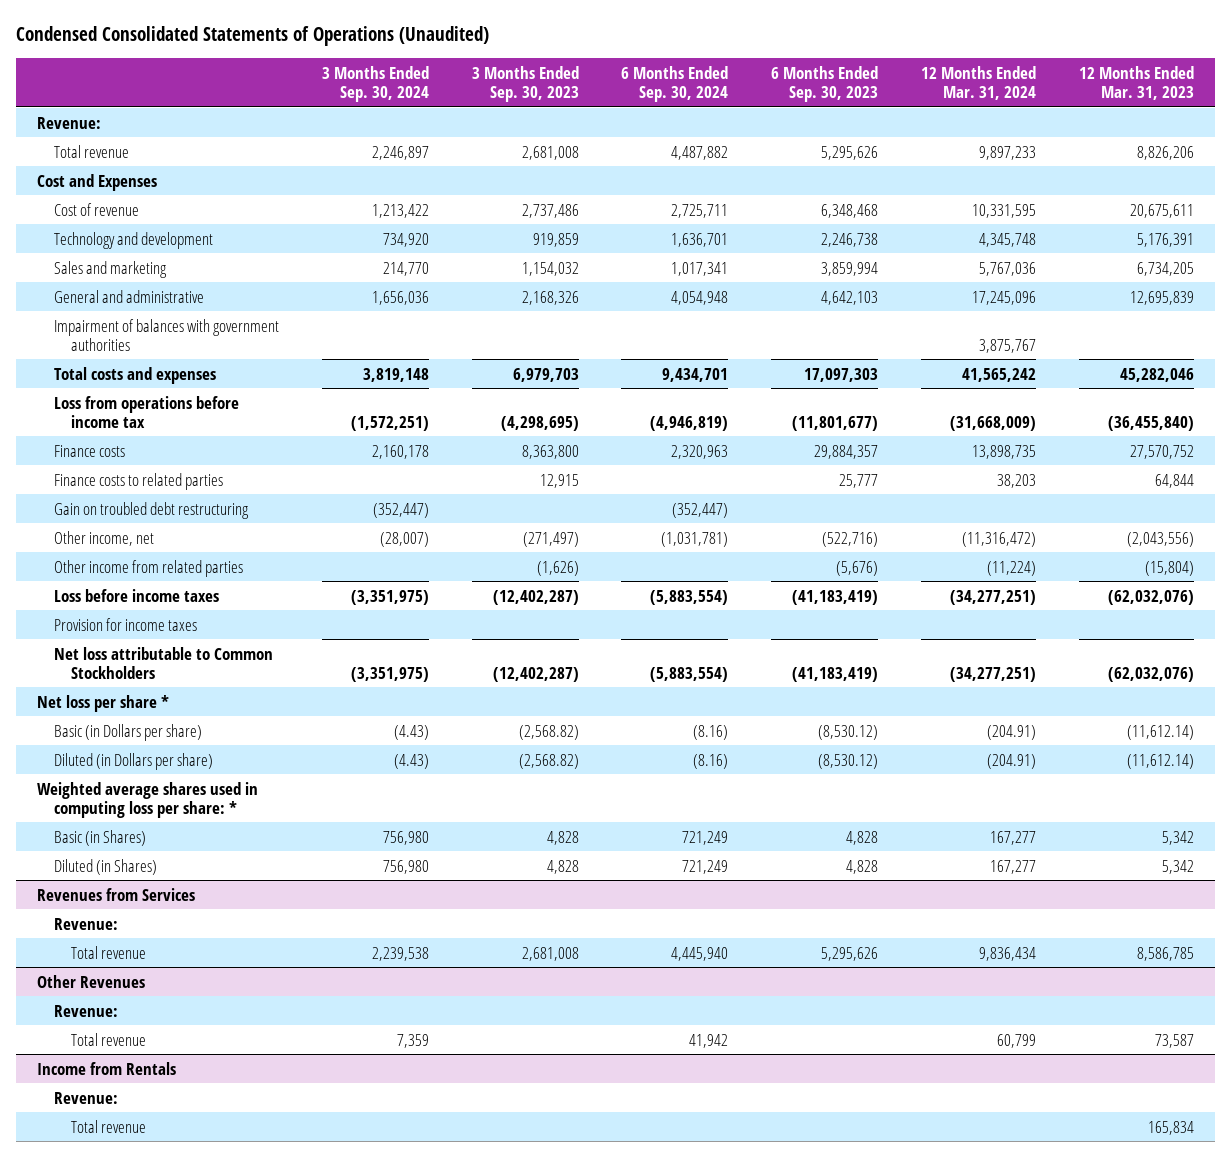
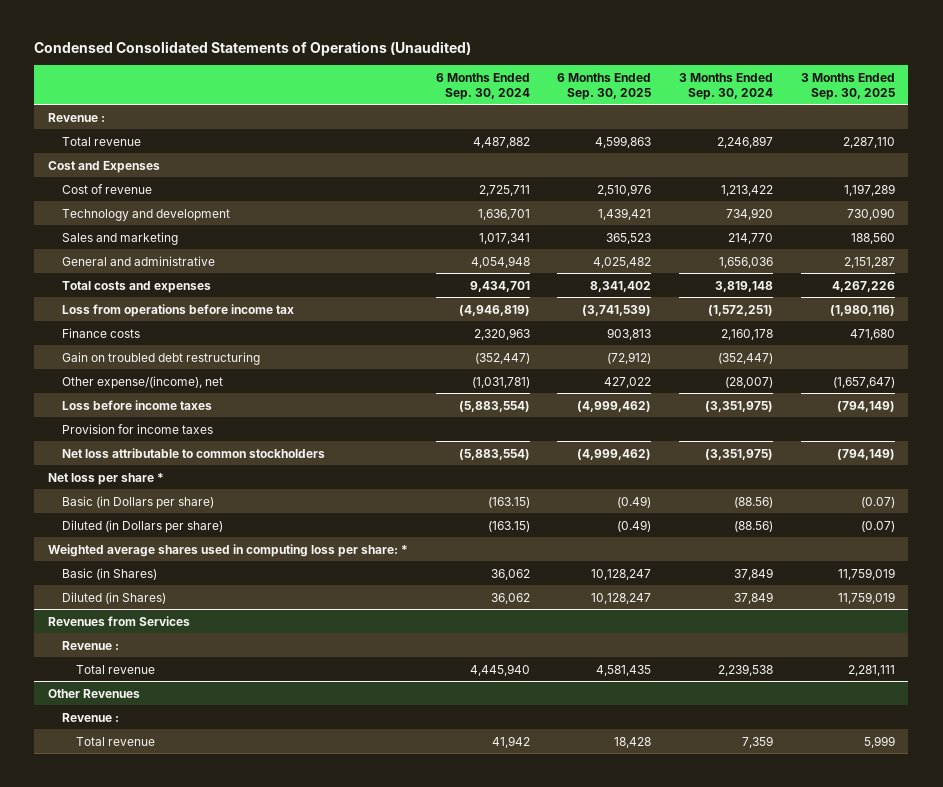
[471,65,579,102] 3 Months Ended Sep. 30, 2023 -> none
[771,65,879,102] 6 Months Ended Sep. 30, 2023 -> none
[920,65,1036,100] 12 Months Ended Mar. 31, 2024 -> none
[1078,65,1194,100] 12 Months Ended Mar. 31, 2023 -> none
none -> [557,72,652,100] 6 Months Ended Sep. 30, 2025
none -> [800,72,895,100] 3 Months Ended Sep. 30, 2025
[36,116,101,129] Revenue: -> [47,112,105,122] Revenue :
[53,318,279,351] Impairment of balances with government authorities -> none
[53,472,223,490] Finance costs to related parties -> none
[53,559,243,577] Other income from related parties -> none
[53,530,154,546] Other income, net -> [61,375,223,389] Other expense/(income), net
[53,646,273,679] Net loss attributable to Common Stockholders -> [61,447,325,458] Net loss attributable to common stockholders
[393,724,429,740] (4.43) -> [733,496,773,508] (88.56)
[693,724,729,740] (8.16) -> [487,496,530,508] (163.15)
[393,753,429,769] (4.43) -> [733,520,773,532] (88.56)
[693,753,729,769] (8.16) -> [487,520,530,532] (163.15)
[382,830,429,845] 756,980 -> [733,567,773,580] 37,849
[682,830,729,845] 721,249 -> [490,568,530,580] 36,062
[382,859,429,874] 756,980 -> [733,591,773,604] 37,849
[682,859,729,874] 721,249 -> [490,592,530,604] 36,062
[53,917,118,930] Revenue: -> [61,640,119,650] Revenue :
[53,1004,118,1017] Revenue: -> [61,712,119,722] Revenue :
[36,1061,176,1075] Income from Rentals -> none
[53,1091,118,1104] Revenue: -> none
[71,1119,147,1133] Total revenue -> none

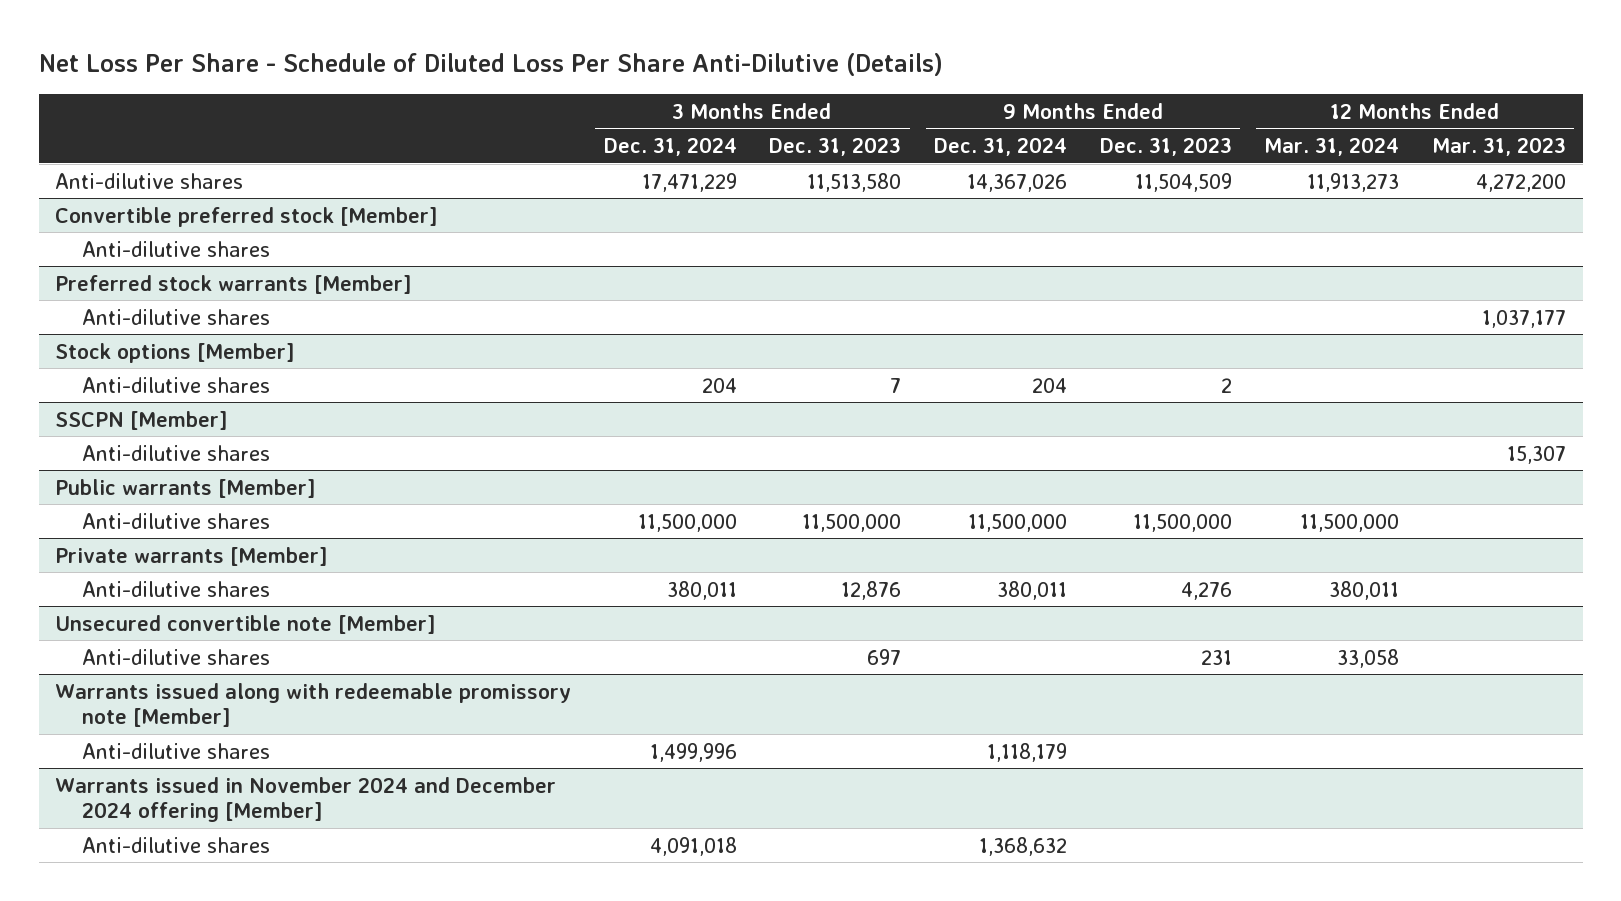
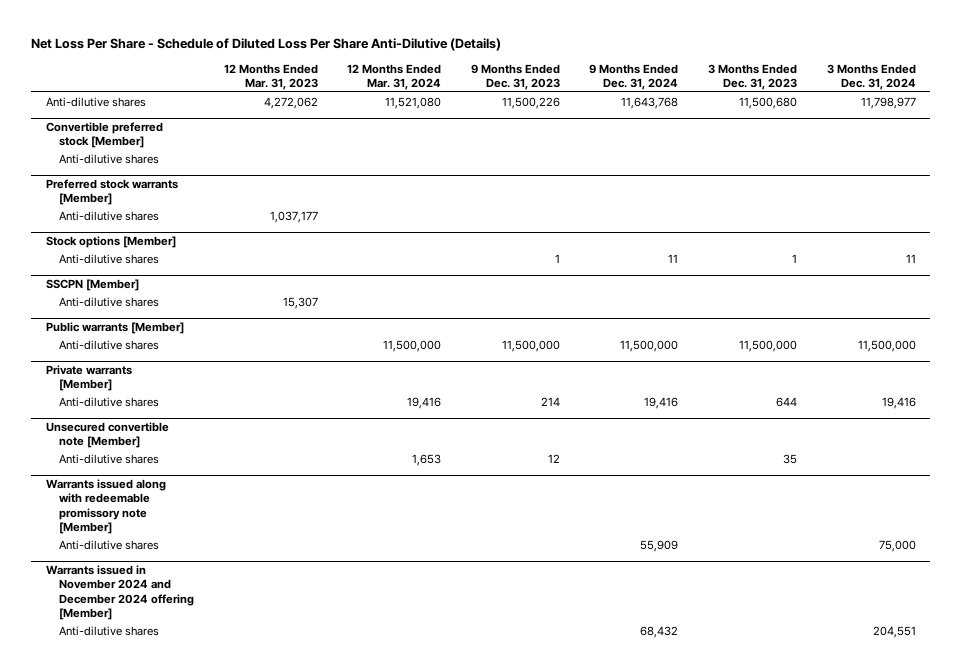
[641,172,737,192] 17,471,229 -> [860,96,916,109] 11,798,977
[807,172,902,192] 11,513,580 -> [738,96,797,109] 11,500,680
[967,173,1068,192] 14,367,026 -> [621,96,679,109] 11,643,768
[1134,172,1232,192] 11,504,509 -> [501,96,560,109] 11,500,226
[1307,172,1400,192] 11,913,273 -> [385,96,442,109] 11,521,080
[1476,173,1567,192] 4,272,200 -> [263,96,318,109] 4,272,062
[701,377,737,393] 204 -> [905,253,916,263] 11
[890,377,902,393] 7 -> [791,253,797,263] 1
[1032,377,1068,393] 204 -> [668,253,679,263] 11
[1220,377,1232,393] 2 -> [554,253,560,263] 1
[666,580,737,600] 380,011 -> [881,396,916,409] 19,416
[841,580,902,600] 12,876 -> [775,396,797,407] 644
[997,580,1068,600] 380,011 -> [644,396,679,409] 19,416
[1180,581,1232,600] 4,276 -> [540,396,560,406] 214
[1329,580,1400,600] 380,011 -> [407,396,442,409] 19,416
[867,648,902,665] 697 -> [782,453,797,464] 35
[1200,649,1232,665] 231 -> [547,453,560,463] 12
[1337,648,1400,668] 33,058 -> [412,453,442,466] 1,653
[649,742,737,762] 1,499,996 -> [878,539,916,552] 75,000
[987,742,1068,762] 1,118,179 -> [640,539,679,552] 55,909
[649,836,737,856] 4,091,018 -> [872,625,916,638] 204,551
[979,836,1068,856] 1,368,632 -> [640,625,679,638] 68,432

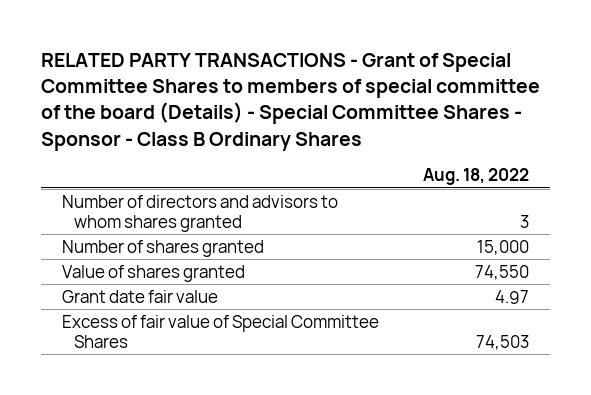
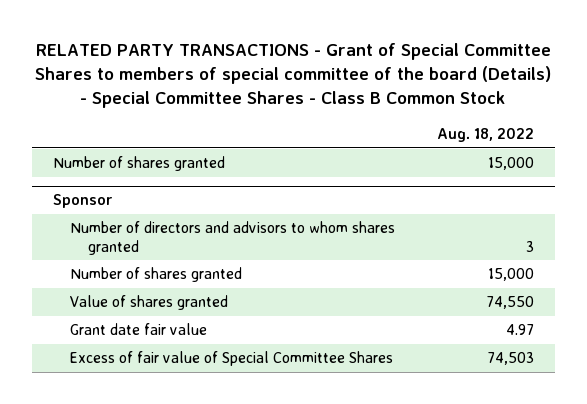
[40,52,540,151] RELATED PARTY TRANSACTIONS - Grant of Special Committee Shares to members of special committee of the board (Details) - Special Committee Shares - Sponsor - Class B Ordinary Shares -> [35,42,552,109] RELATED PARTY TRANSACTIONS - Grant of Special Committee Shares to members of special committee of the board (Details) - Special Committee Shares - Class B Common Stock
none -> [52,156,225,172] Number of shares granted
none -> [52,194,113,209] Sponsor

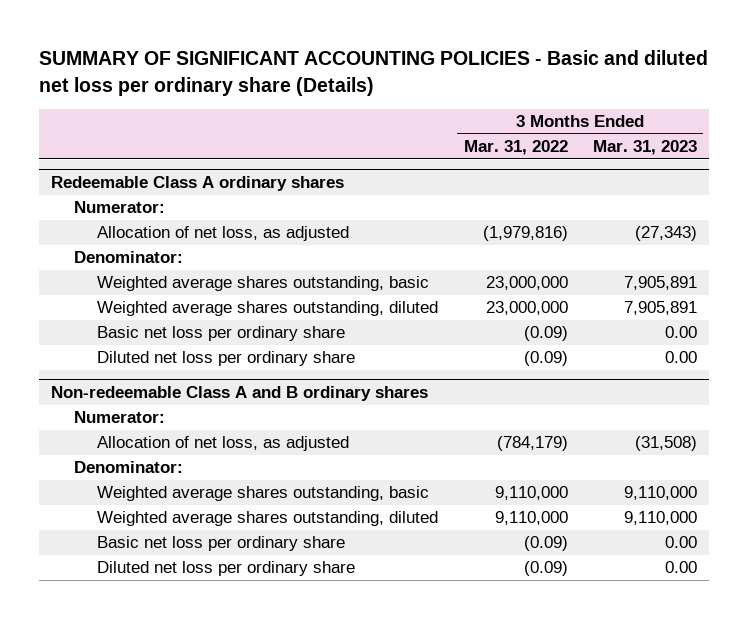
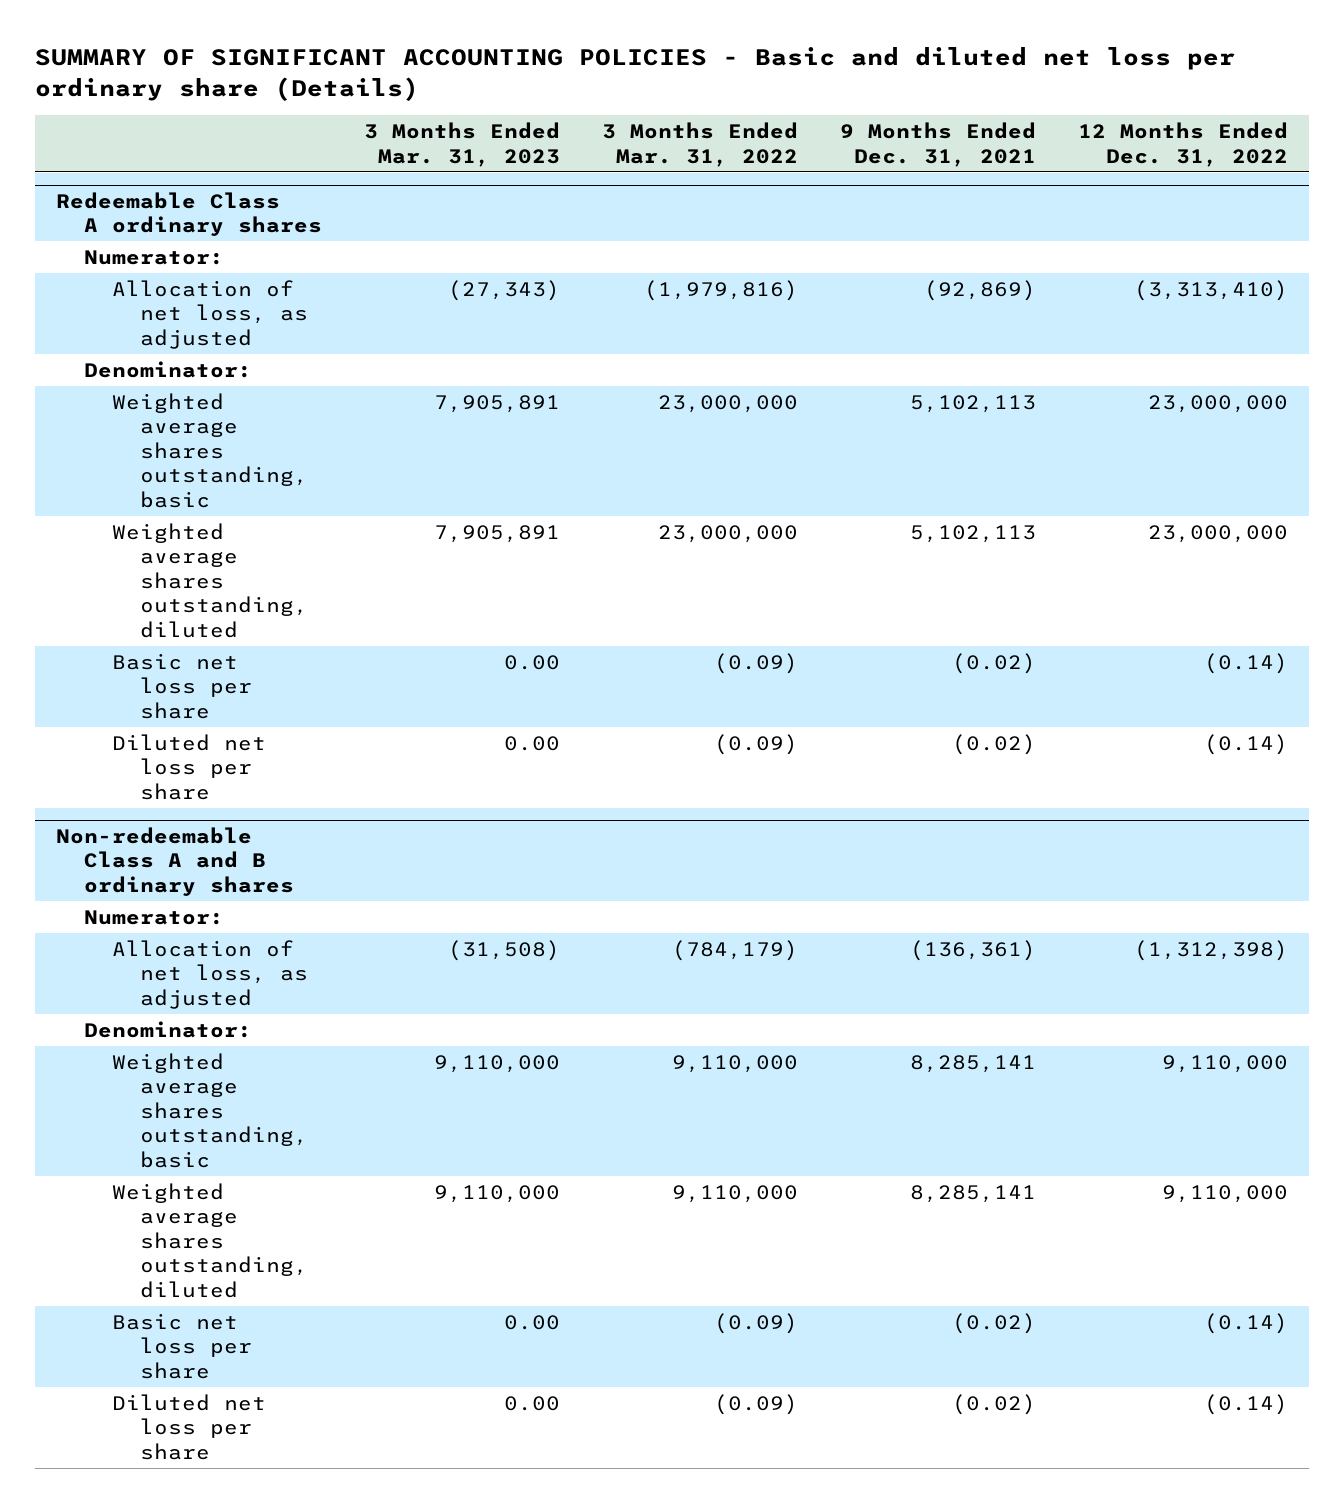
none -> [839,122,1036,167] 9 Months Ended Dec. 31, 2021
none -> [1077,122,1288,167] 12 Months Ended Dec. 31, 2022
[97,326,346,342] Basic net loss per ordinary share -> [111,652,253,719] Basic net loss per share
[97,351,356,367] Diluted net loss per ordinary share -> [111,733,266,800] Diluted net loss per share
[97,536,346,552] Basic net loss per ordinary share -> [111,1312,253,1379] Basic net loss per share
[97,561,356,577] Diluted net loss per ordinary share -> [111,1393,266,1460] Diluted net loss per share

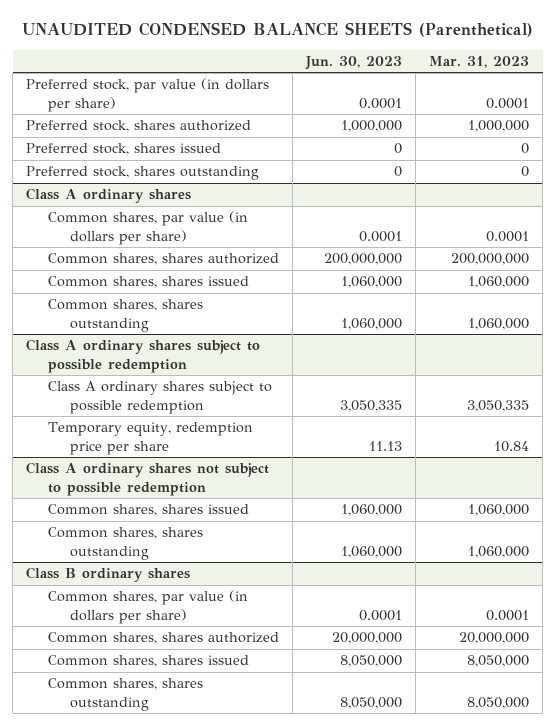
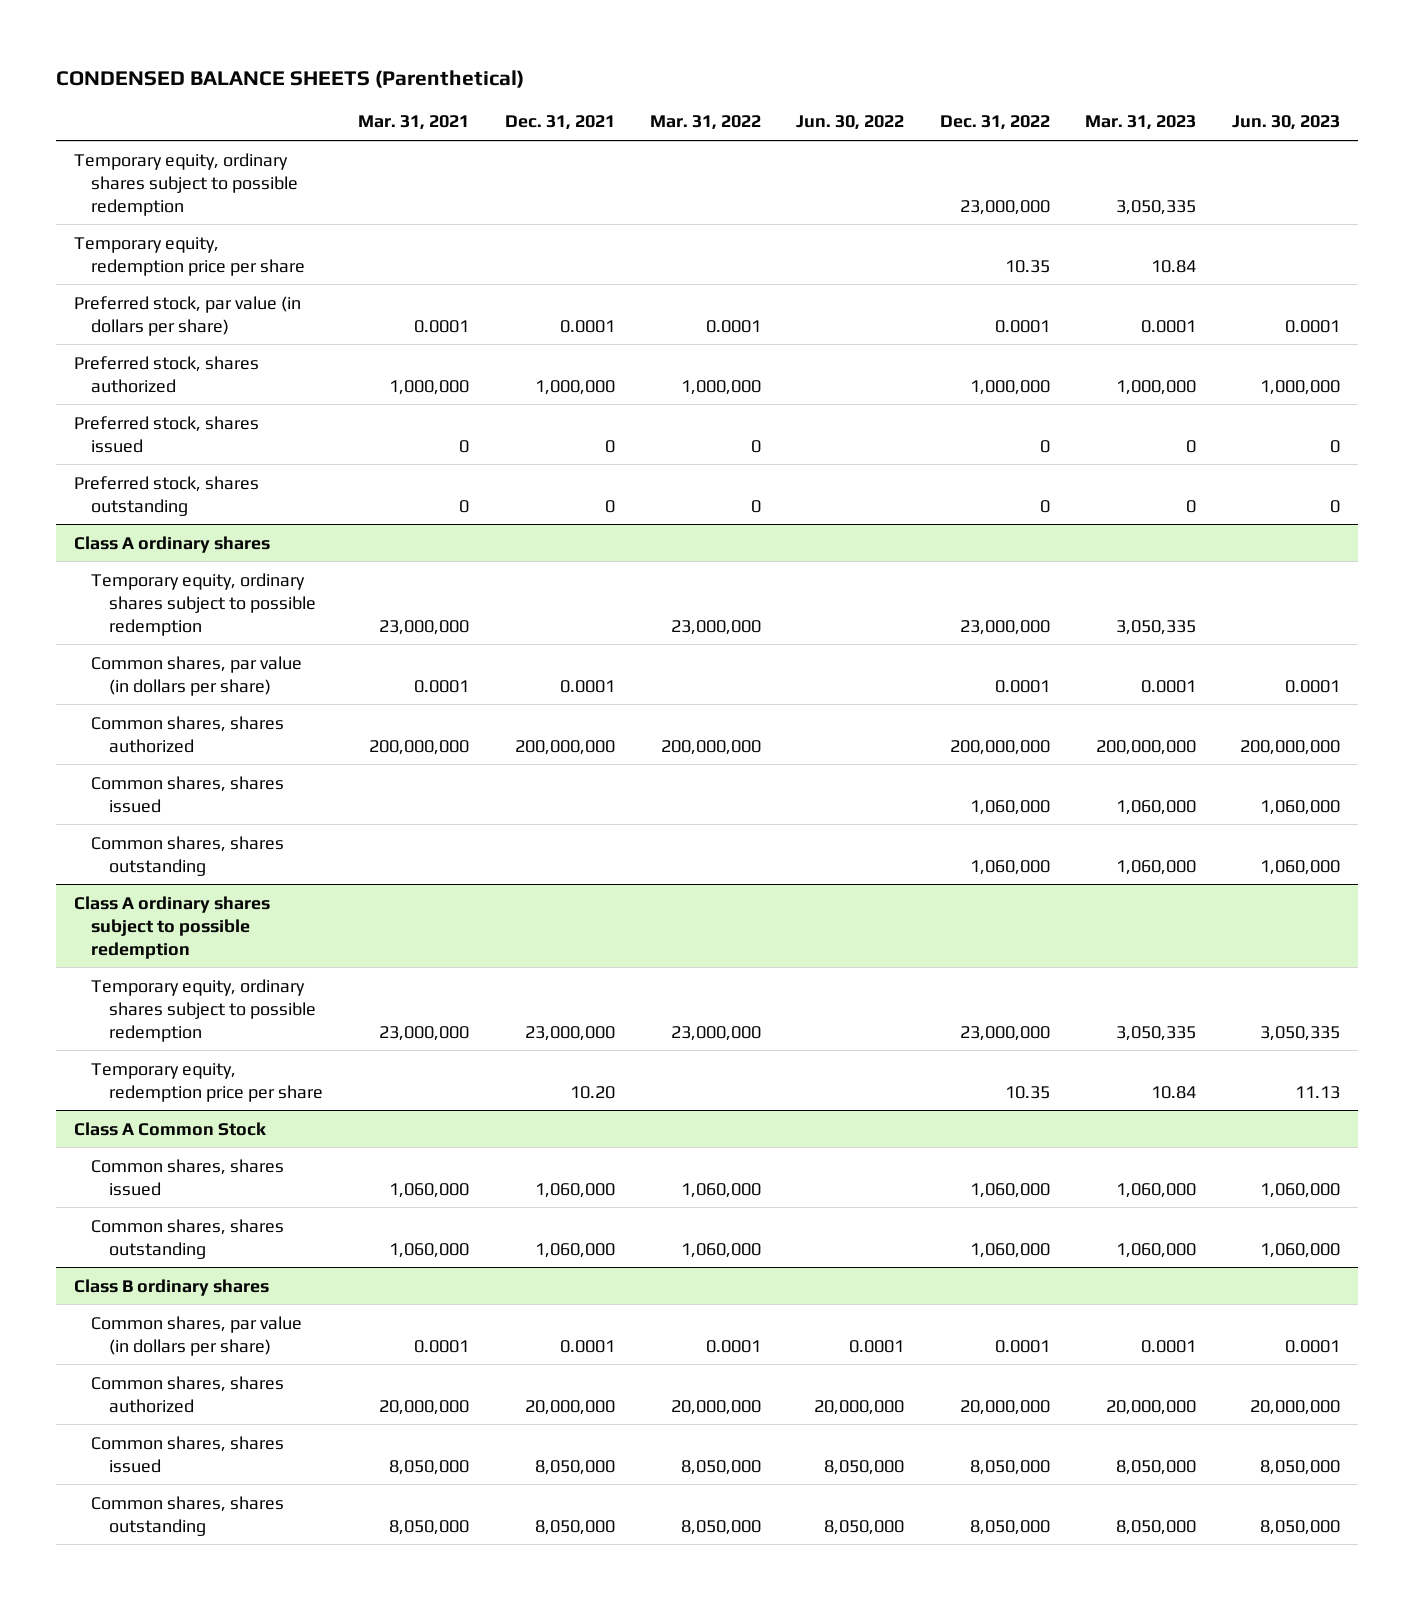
[21,22,533,38] UNAUDITED CONDENSED BALANCE SHEETS (Parenthetical) -> [56,69,525,88] CONDENSED BALANCE SHEETS (Parenthetical)
none -> [358,115,470,131] Mar. 31, 2021
none -> [504,115,615,131] Dec. 31, 2021
none -> [649,115,761,131] Mar. 31, 2022
none -> [796,115,905,131] Jun. 30, 2022
none -> [939,115,1050,131] Dec. 31, 2022
none -> [74,152,299,216] Temporary equity, ordinary shares subject to possible redemption
none -> [74,236,306,276] Temporary equity, redemption price per share
none -> [91,572,316,636] Temporary equity, ordinary shares subject to possible redemption
[48,381,273,414] Class A ordinary shares subject to possible redemption -> [91,978,316,1042] Temporary equity, ordinary shares subject to possible redemption
[26,462,270,496] Class A ordinary shares not subject to possible redemption -> [74,1121,267,1136] Class A Common Stock

